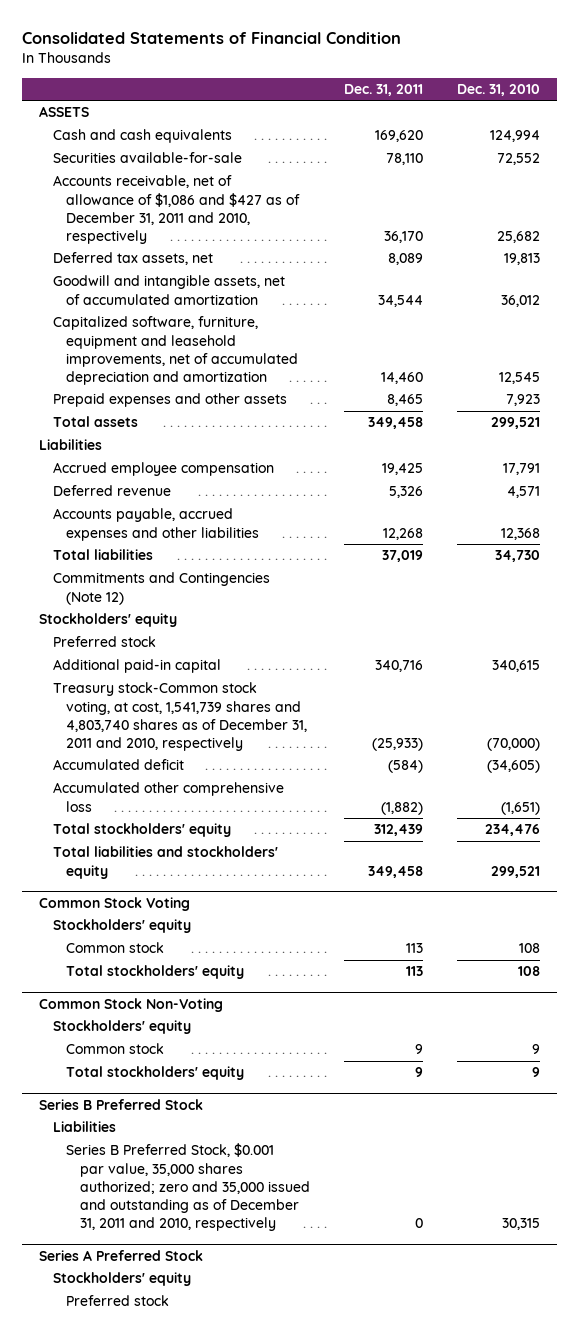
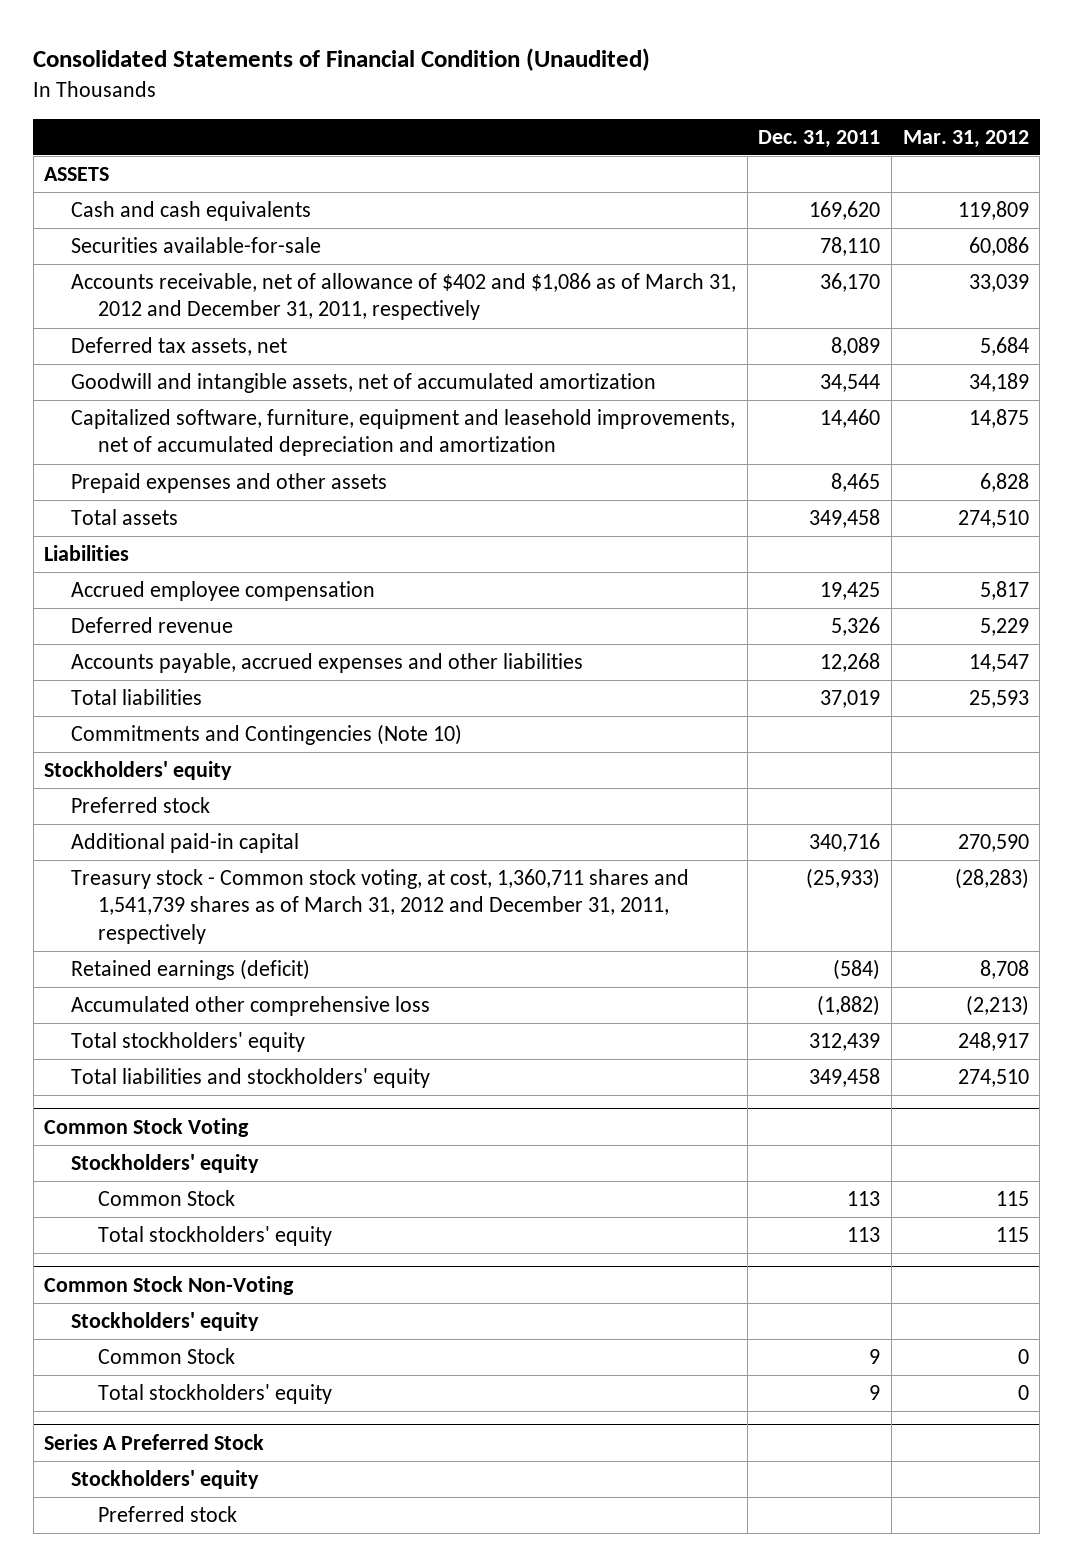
[22,32,402,45] Consolidated Statements of Financial Condition -> [33,48,651,72] Consolidated Statements of Financial Condition (Unaudited)
[456,83,540,96] Dec. 31, 2010 -> none
none -> [902,129,1029,148] Mar. 31, 2012
[52,175,301,245] Accounts receivable, net of allowance of $1,086 and $427 as of December 31, 2011 and 2010, respectively -> [71,273,737,321] Accounts receivable, net of allowance of $402 and $1,086 as of March 31, 2012 and December 31, 2011, respectively
[52,572,270,605] Commitments and Contingencies (Note 12) -> [71,724,463,746] Commitments and Contingencies (Note 10)
[52,682,308,752] Treasury stock-Common stock voting, at cost, 1,541,739 shares and 4,803,740 shares as of December 31, 2011 and 2010, respectively -> [71,869,690,944] Treasury stock - Common stock voting, at cost, 1,360,711 shares and 1,541,739 shares as of March 31, 2012 and December 31, 2011, respectively
[52,759,184,771] Accumulated deficit -> [71,959,311,981] Retained earnings (deficit)
[66,942,165,954] Common stock -> [97,1190,235,1207] Common Stock
[66,1043,165,1055] Common stock -> [97,1348,235,1365] Common Stock
[39,1098,204,1110] Series B Preferred Stock -> none
[52,1121,116,1133] Liabilities -> none
[66,1143,311,1232] Series B Preferred Stock, $0.001 par value, 35,000 shares authorized; zero and 35,000 issued and outstanding as of December 31, 2011 and 2010, respectively -> none

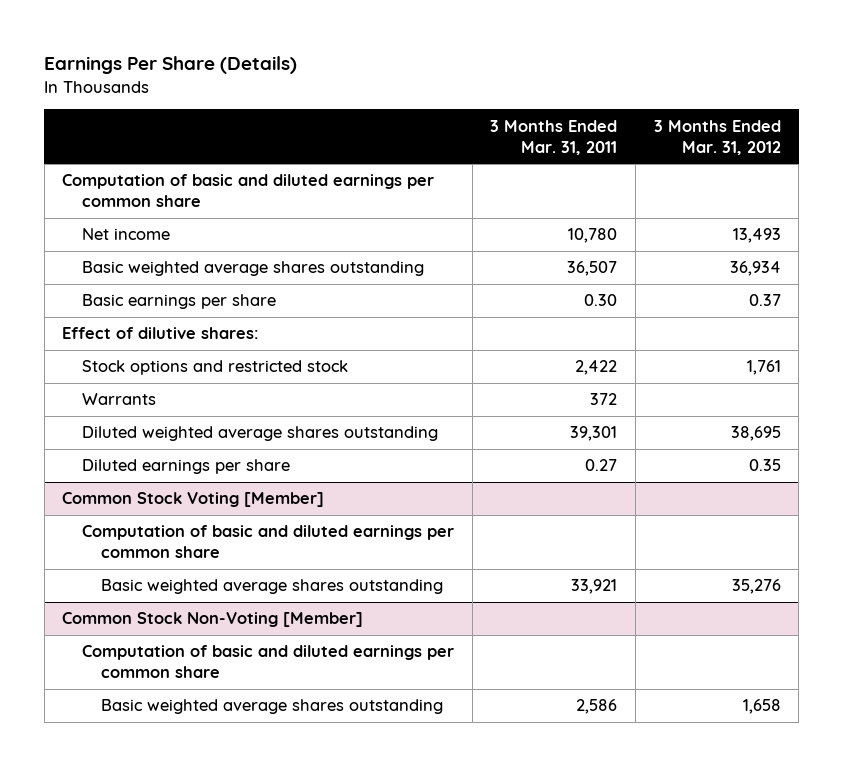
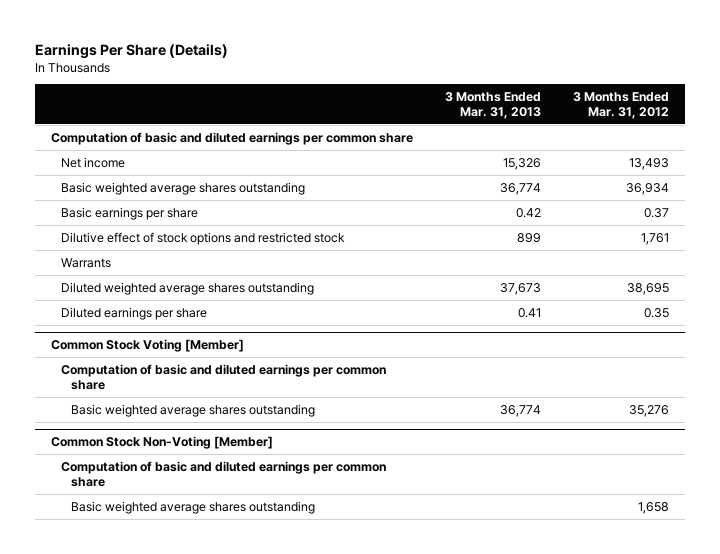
[490,119,618,155] 3 Months Ended Mar. 31, 2011 -> none
none -> [445,91,542,119] 3 Months Ended Mar. 31, 2013
[62,327,260,340] Effect of dilutive shares: -> none
[81,360,348,376] Stock options and restricted stock -> [61,231,346,245] Dilutive effect of stock options and restricted stock

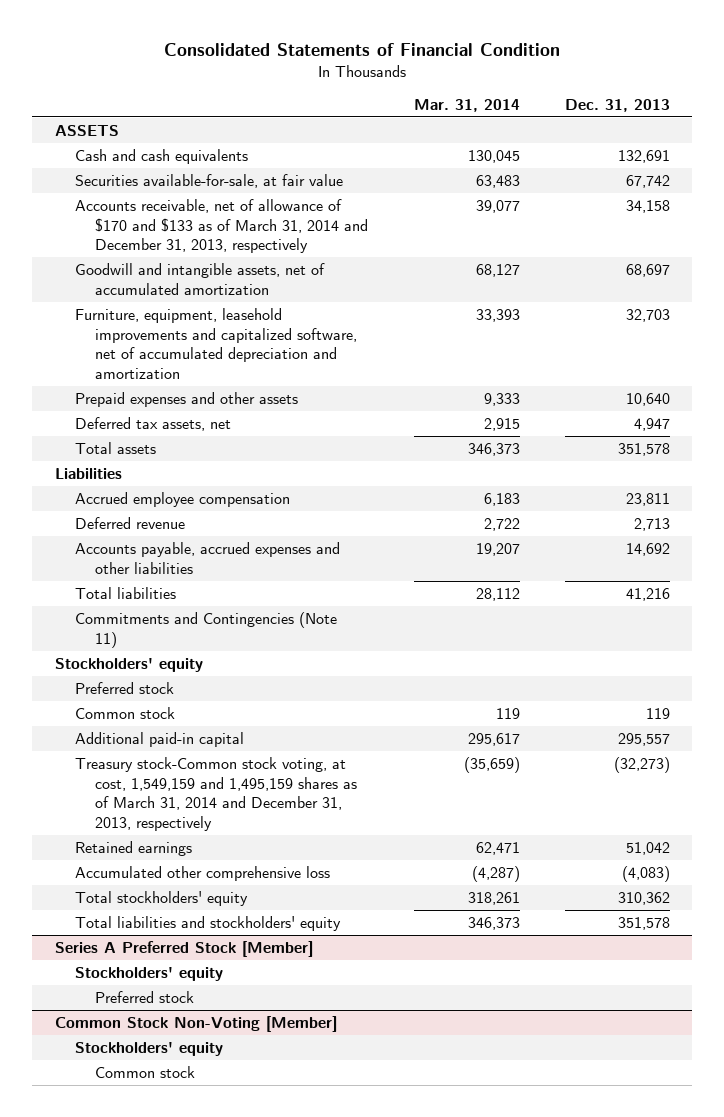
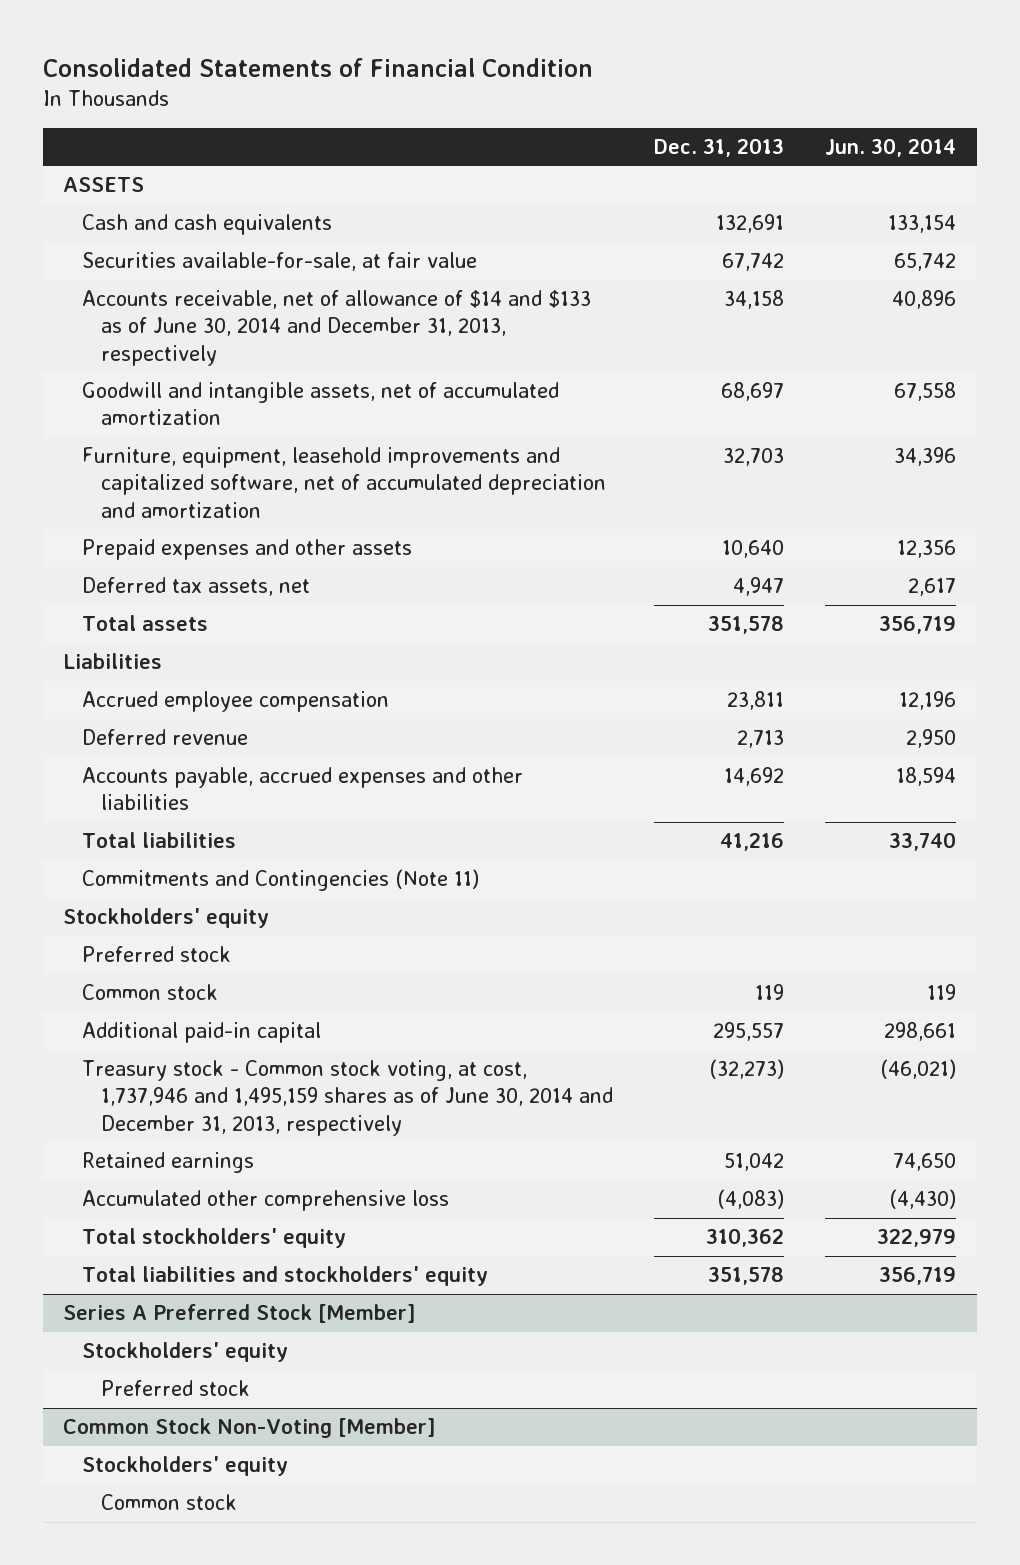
[413,98,520,112] Mar. 31, 2014 -> none
none -> [825,138,957,158] Jun. 30, 2014
[75,198,369,254] Accounts receivable, net of allowance of $170 and $133 as of March 31, 2014 and December 31, 2013, respectively -> [82,290,592,366] Accounts receivable, net of allowance of $14 and $133 as of June 30, 2014 and December 31, 2013, respectively
[75,756,358,832] Treasury stock-Common stock voting, at cost, 1,549,159 and 1,495,159 shares as of March 31, 2014 and December 31, 2013, respectively -> [82,1060,613,1136] Treasury stock - Common stock voting, at cost, 1,737,946 and 1,495,159 shares as of June 30, 2014 and December 31, 2013, respectively

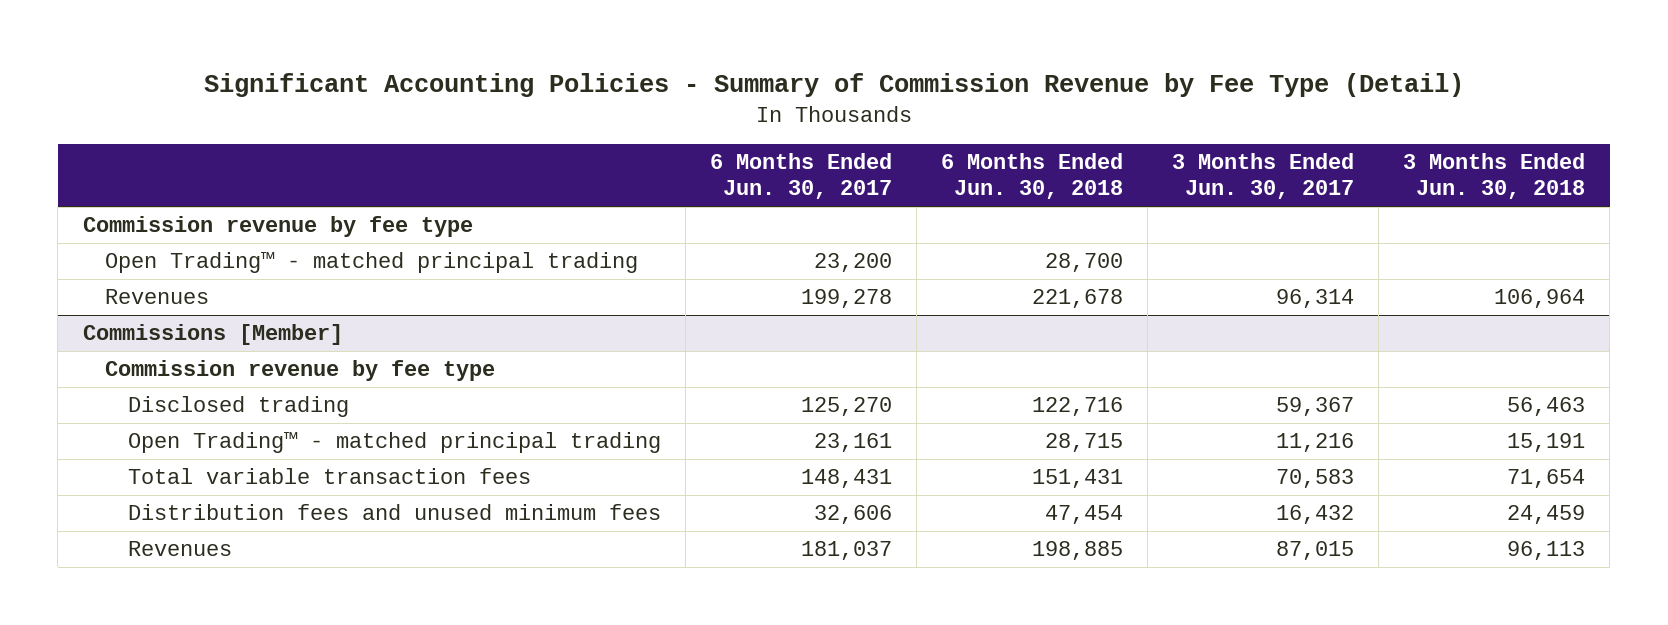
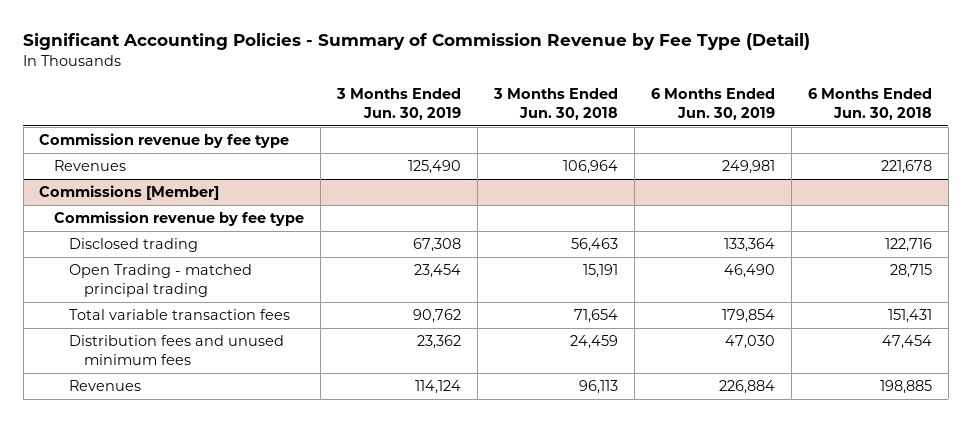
[709,153,892,200] 6 Months Ended Jun. 30, 2017 -> none
[1171,153,1354,200] 3 Months Ended Jun. 30, 2017 -> none
none -> [336,87,462,120] 3 Months Ended Jun. 30, 2019
none -> [650,87,775,120] 6 Months Ended Jun. 30, 2019
[105,252,639,274] Open Trading™ - matched principal trading -> none
[127,432,661,454] Open Trading™ - matched principal trading -> [68,264,252,298] Open Trading - matched principal trading

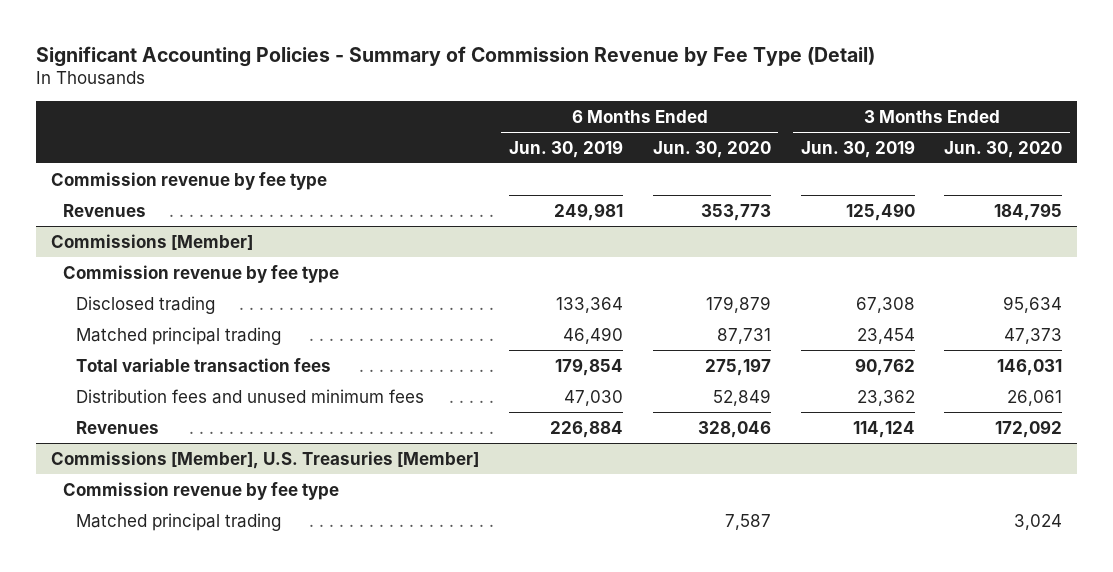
[492,87,618,120] 3 Months Ended Jun. 30, 2018 -> none
[807,87,932,120] 6 Months Ended Jun. 30, 2018 -> none
none -> [652,140,771,158] Jun. 30, 2020
none -> [944,140,1063,158] Jun. 30, 2020
[68,264,252,298] Open Trading - matched principal trading -> [75,326,281,345] Matched principal trading
none -> [50,450,479,469] Commissions [Member], U.S. Treasuries [Member]
none -> [63,481,340,500] Commission revenue by fee type
none -> [75,512,281,531] Matched principal trading

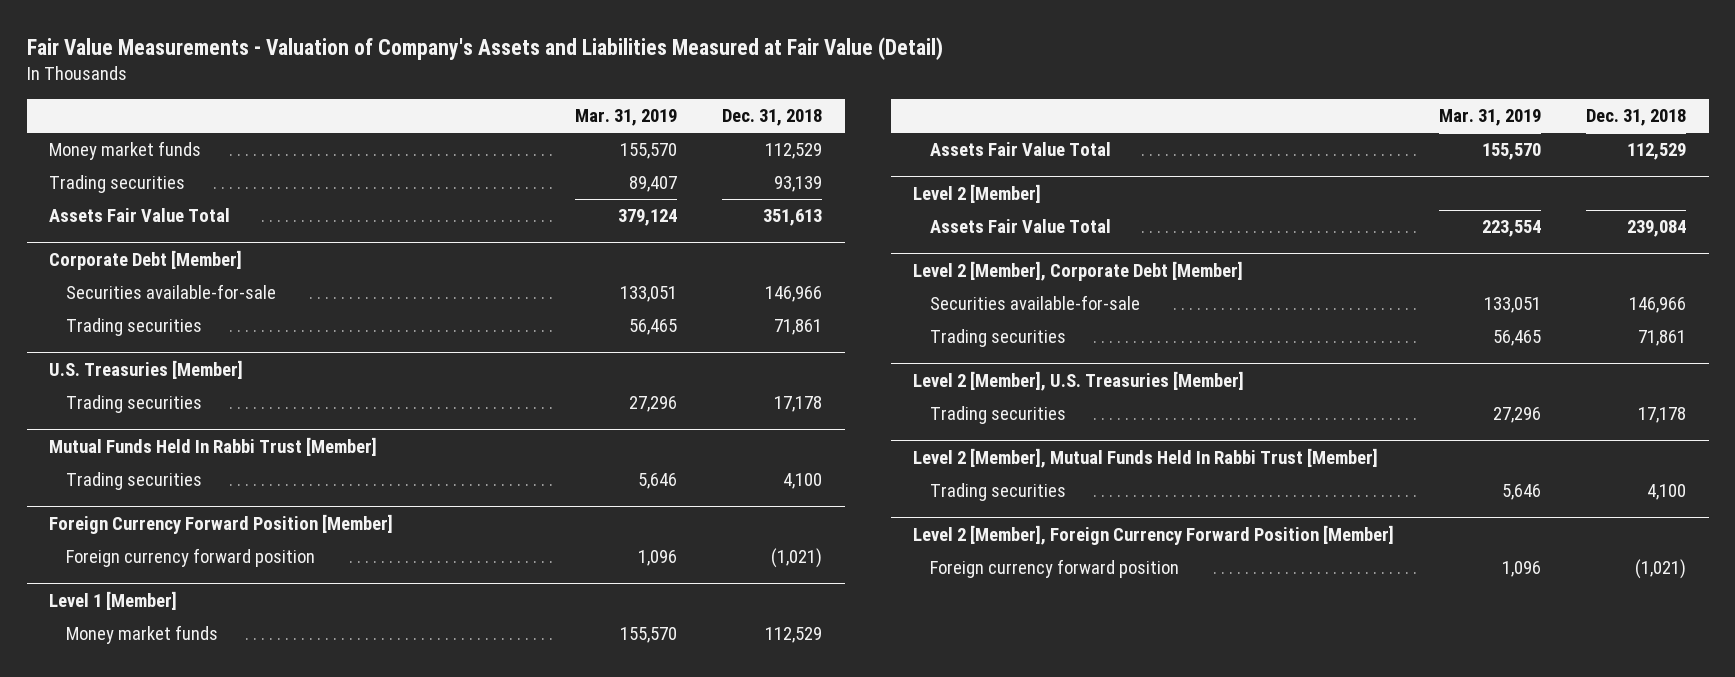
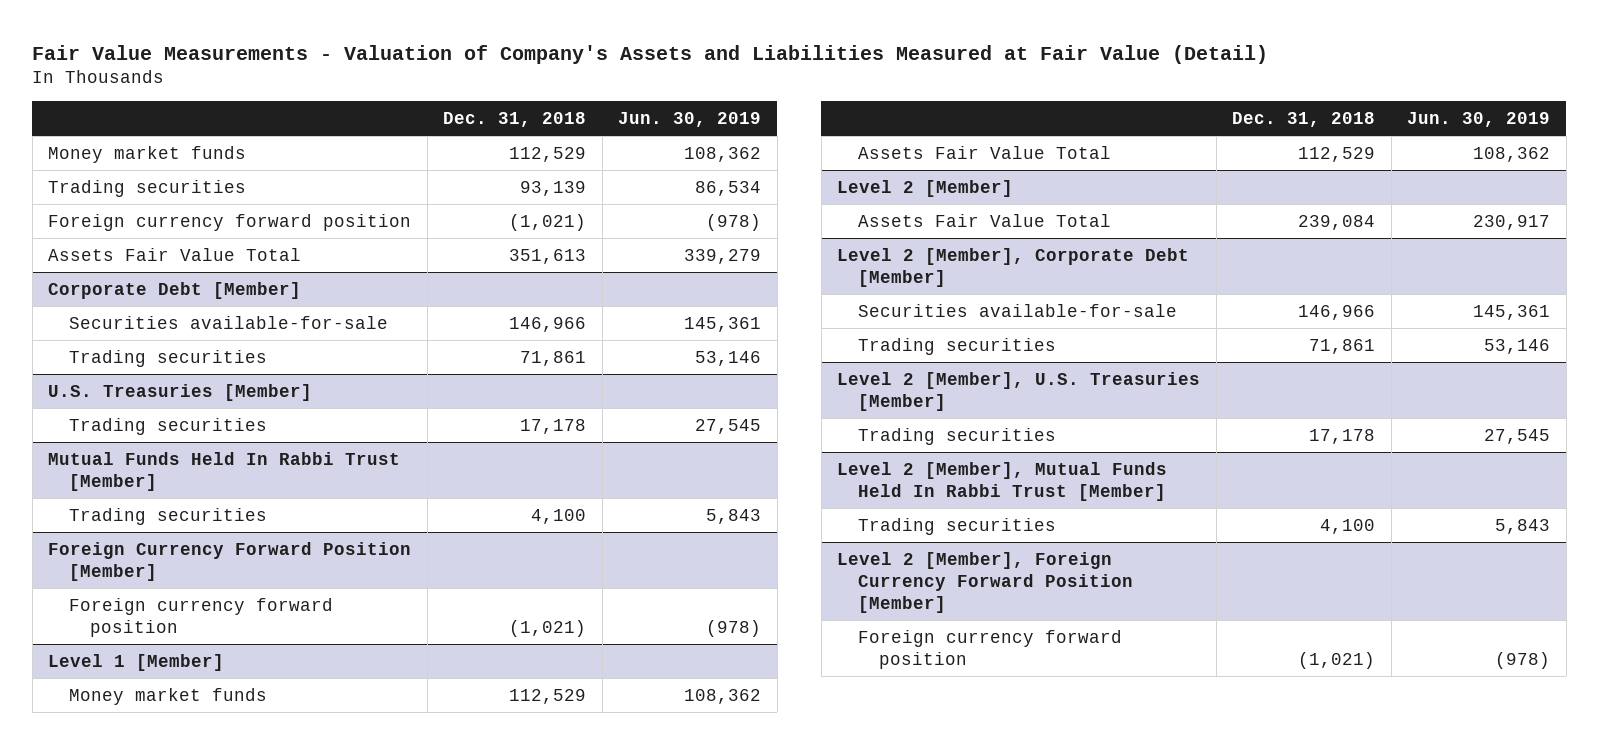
[575,109,678,127] Mar. 31, 2019 -> none
none -> [618,111,762,127] Jun. 30, 2019
none -> [48,213,412,231] Foreign currency forward position

